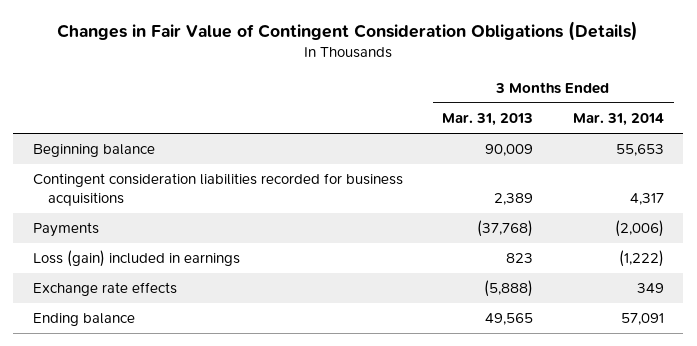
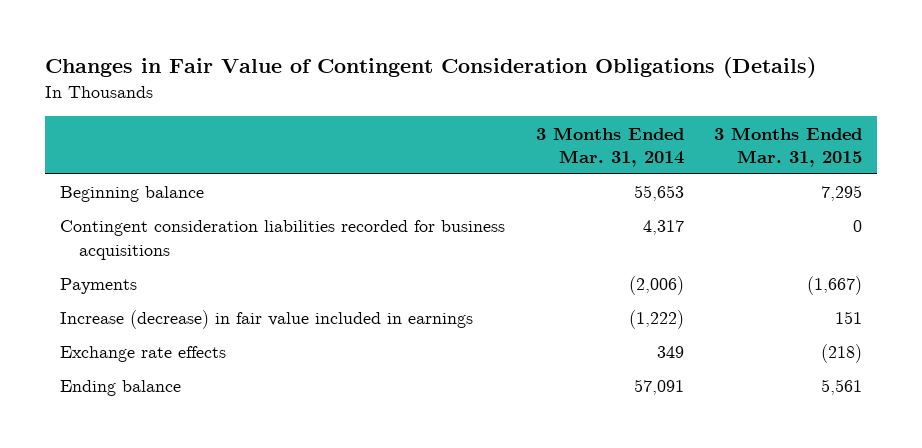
[442,113,534,127] Mar. 31, 2013 -> none
none -> [714,126,863,167] 3 Months Ended Mar. 31, 2015
[32,250,240,268] Loss (gain) included in earnings -> [60,310,474,330] Increase (decrease) in fair value included in earnings

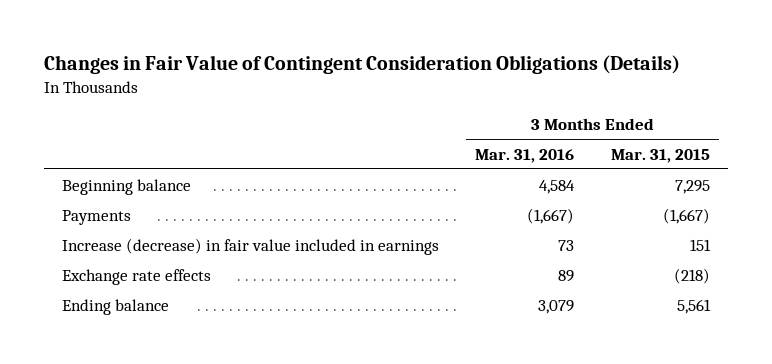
[535,126,684,167] 3 Months Ended Mar. 31, 2014 -> none
none -> [475,148,575,163] Mar. 31, 2016
[60,220,506,260] Contingent consideration liabilities recorded for business acquisitions -> none

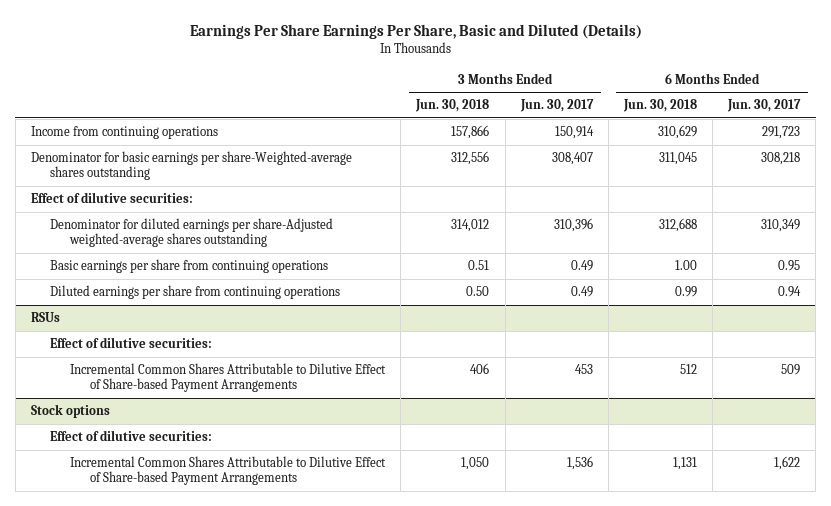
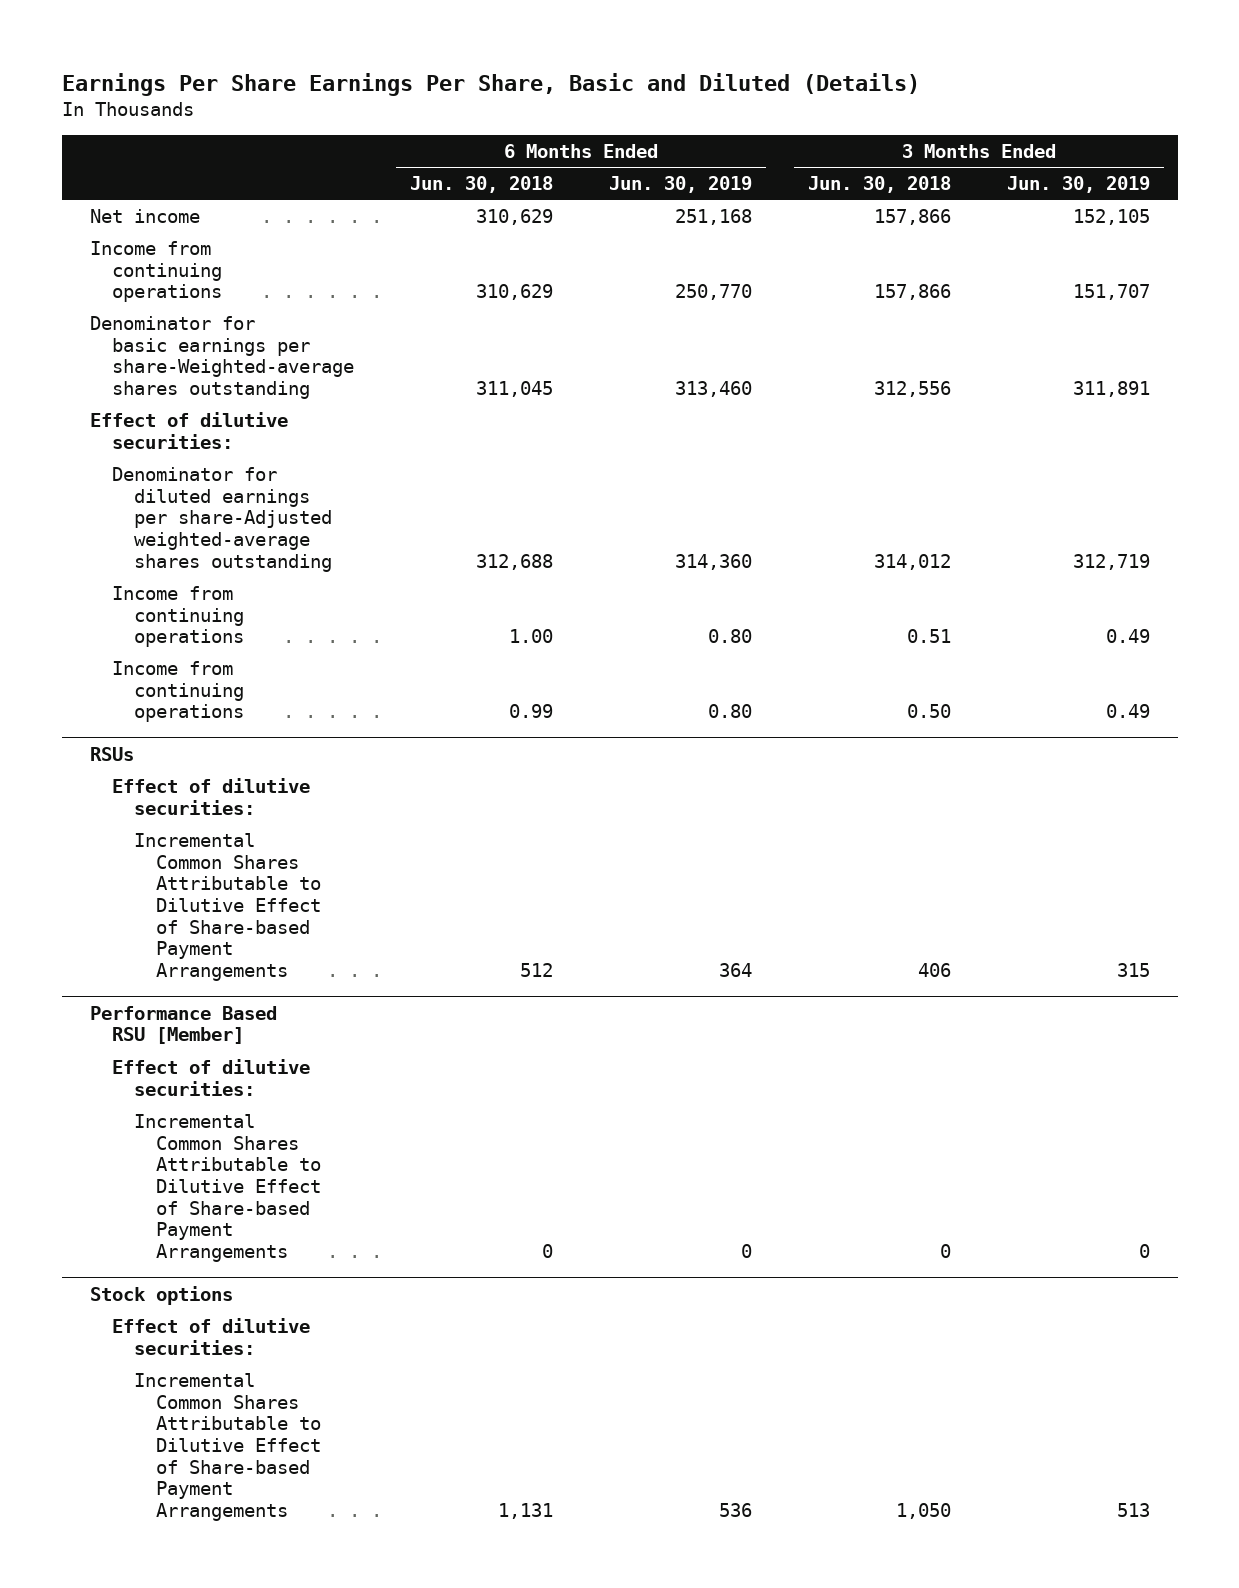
[519,99,594,113] Jun. 30, 2017 -> none
[727,99,802,113] Jun. 30, 2017 -> none
none -> [608,175,752,193] Jun. 30, 2019
none -> [1006,175,1150,193] Jun. 30, 2019
none -> [89,208,200,223] Net income
[50,259,329,274] Basic earnings per share from continuing operations -> [111,585,244,648] Income from continuing operations
[50,285,341,300] Diluted earnings per share from continuing operations -> [111,660,244,723] Income from continuing operations
none -> [89,1005,277,1045] Performance Based RSU [Member]
none -> [111,1058,310,1096] Effect of dilutive securities:
none -> [133,1113,321,1263] Incremental Common Shares Attributable to Dilutive Effect of Share-based Payment Arrangements

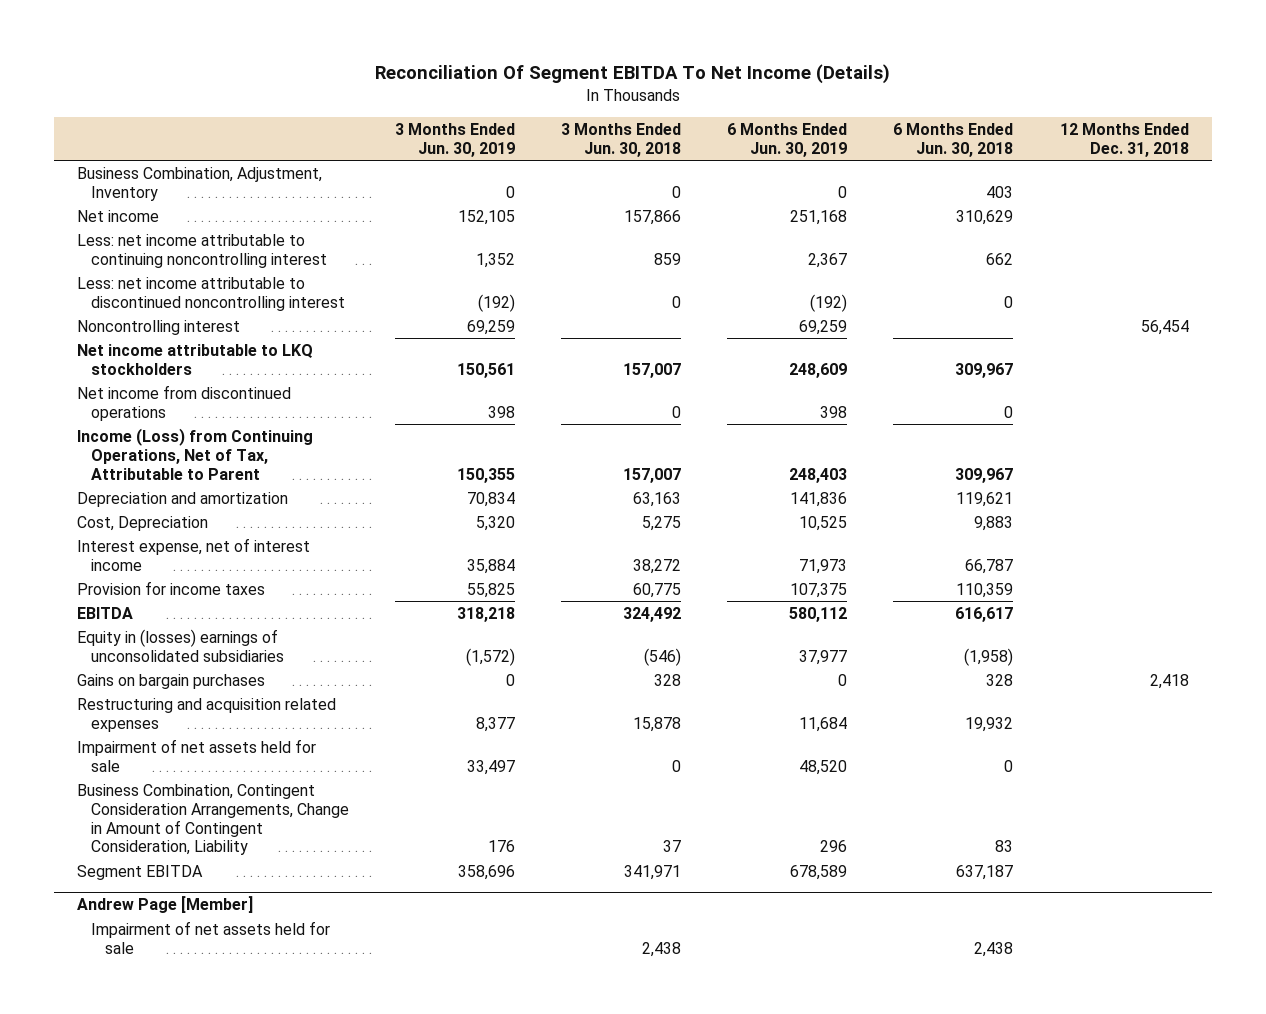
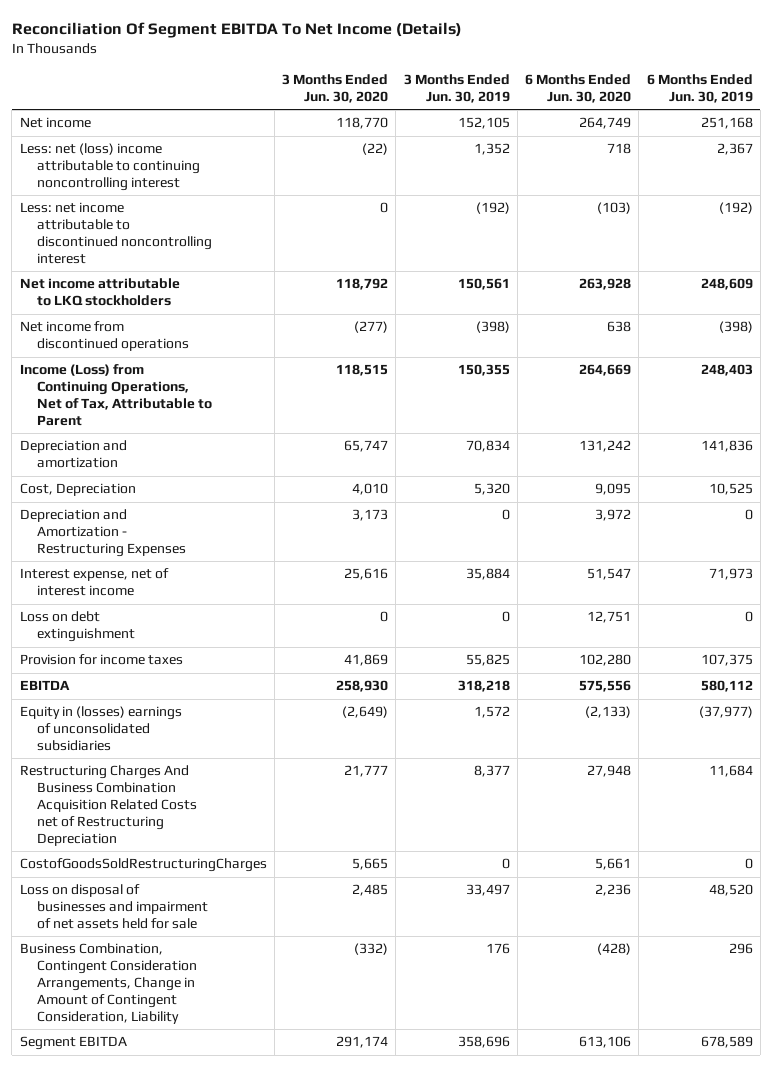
[561,122,682,157] 3 Months Ended Jun. 30, 2018 -> none
[893,122,1014,157] 6 Months Ended Jun. 30, 2018 -> none
[1059,122,1189,157] 12 Months Ended Dec. 31, 2018 -> none
none -> [282,74,389,104] 3 Months Ended Jun. 30, 2020
none -> [525,74,632,104] 6 Months Ended Jun. 30, 2020
[76,166,322,201] Business Combination, Adjustment, Inventory -> none
[76,233,328,268] Less: net income attributable to continuing noncontrolling interest -> [19,143,201,192] Less: net (loss) income attributable to continuing noncontrolling interest
[76,319,240,335] Noncontrolling interest -> none
[488,405,516,418] 398 -> [475,321,510,334] (398)
[820,405,848,418] 398 -> [718,321,753,334] (398)
none -> [19,509,187,558] Depreciation and Amortization - Restructuring Expenses
none -> [19,611,136,643] Loss on debt extinguishment
[76,673,265,689] Gains on bargain purchases -> none
[466,647,516,666] (1,572) -> [473,706,510,719] 1,572
[799,649,848,665] 37,977 -> [698,706,753,719] (37,977)
[76,697,336,732] Restructuring and acquisition related expenses -> [19,765,198,847] Restructuring Charges And Business Combination Acquisition Related Costs net of Restructuring Depreciation
none -> [19,858,267,873] CostofGoodsSoldRestructuringCharges
[76,738,316,772] Impairment of net assets held for sale -> [19,884,209,930] Loss on disposal of businesses and impairment of net assets held for sale
[76,896,253,914] Andrew Page [Member] -> none
[91,920,331,954] Impairment of net assets held for sale -> none

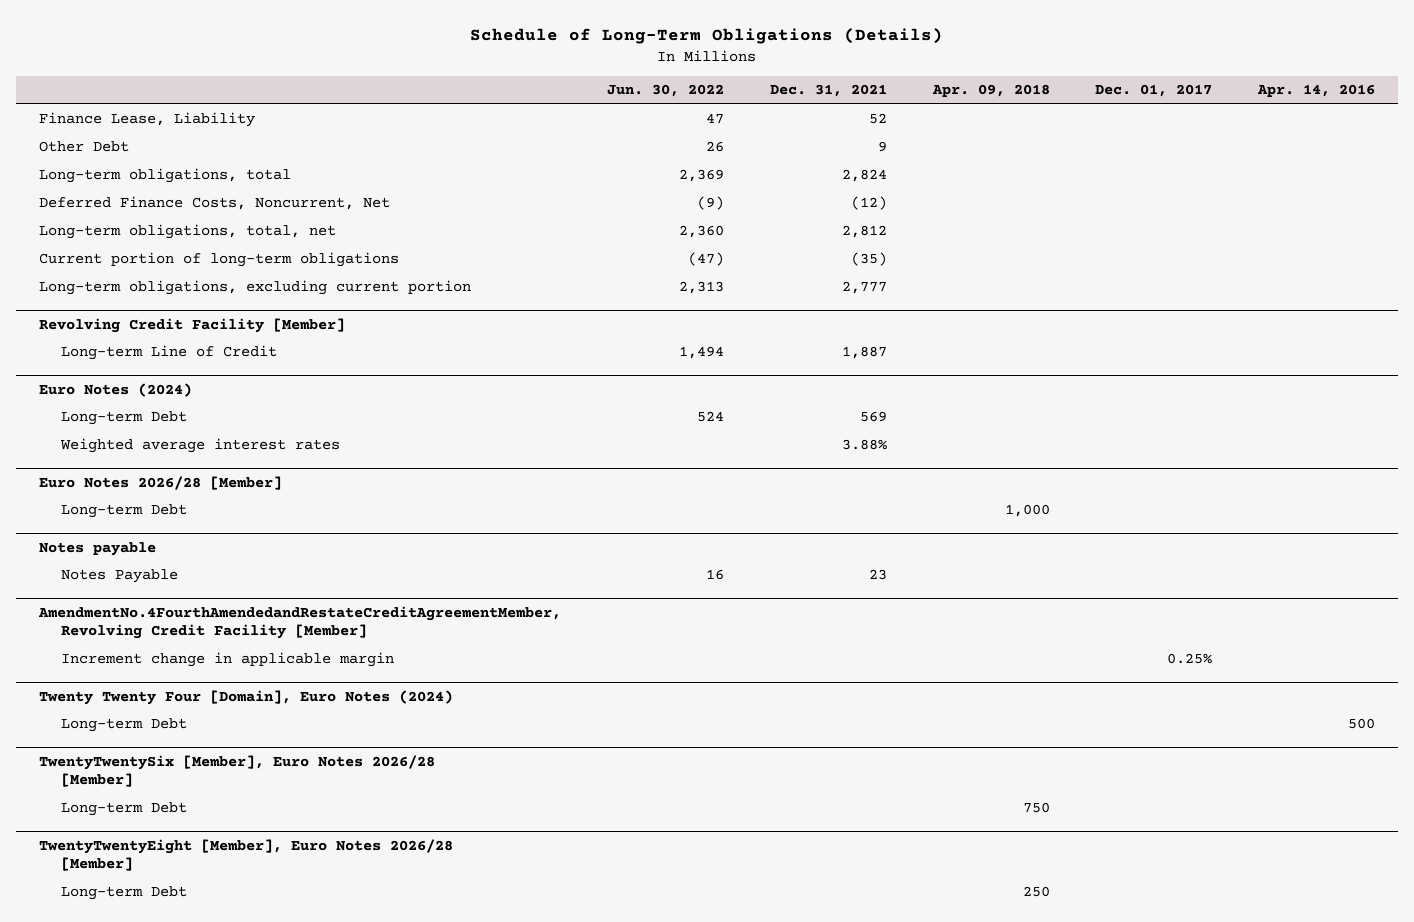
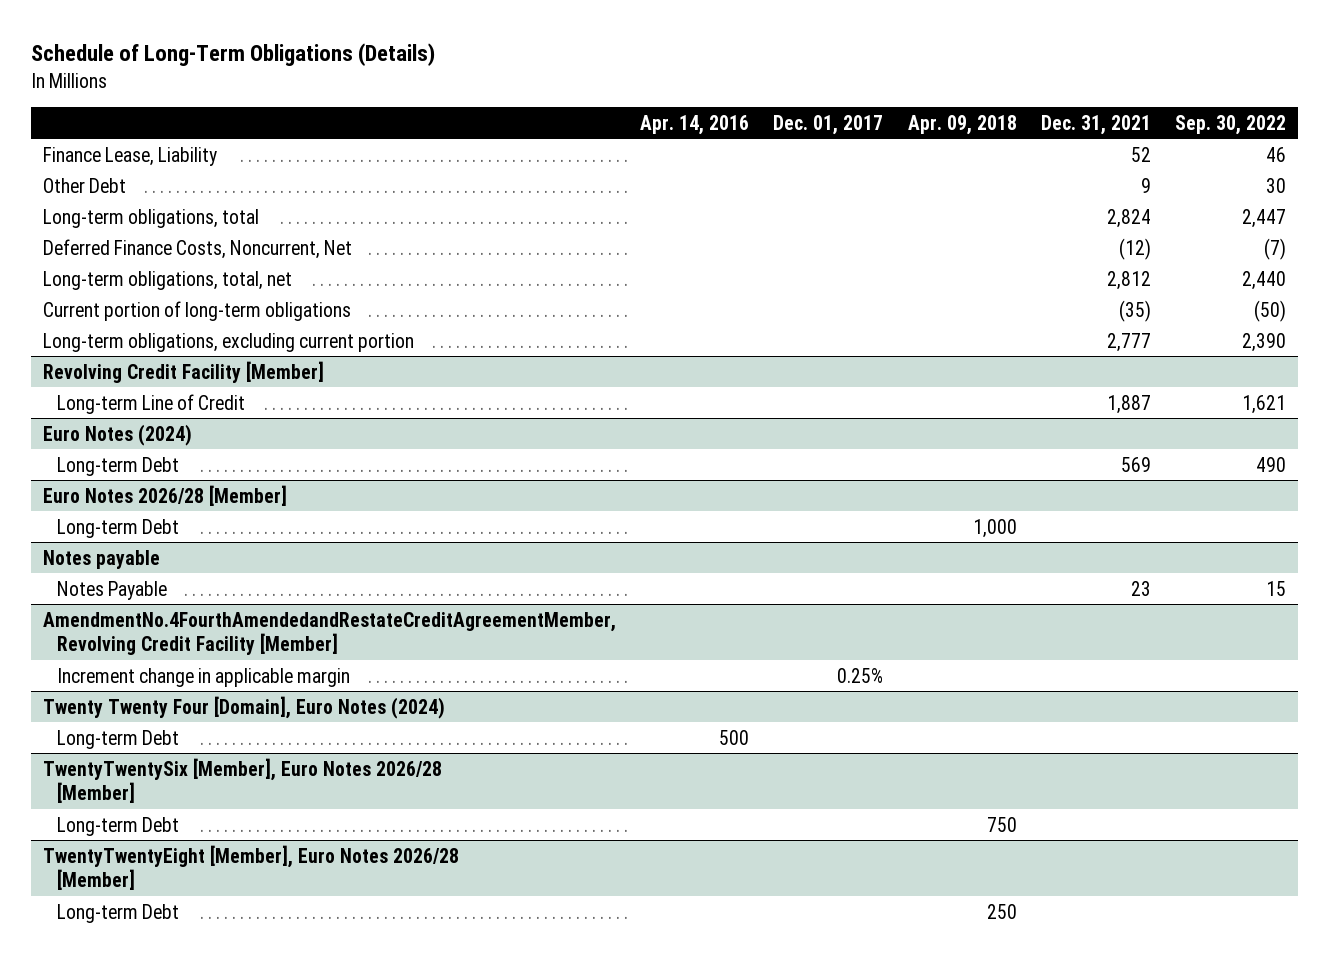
[606,84,724,98] Jun. 30, 2022 -> none
none -> [1175,114,1287,135] Sep. 30, 2022
[60,438,341,454] Weighted average interest rates -> none

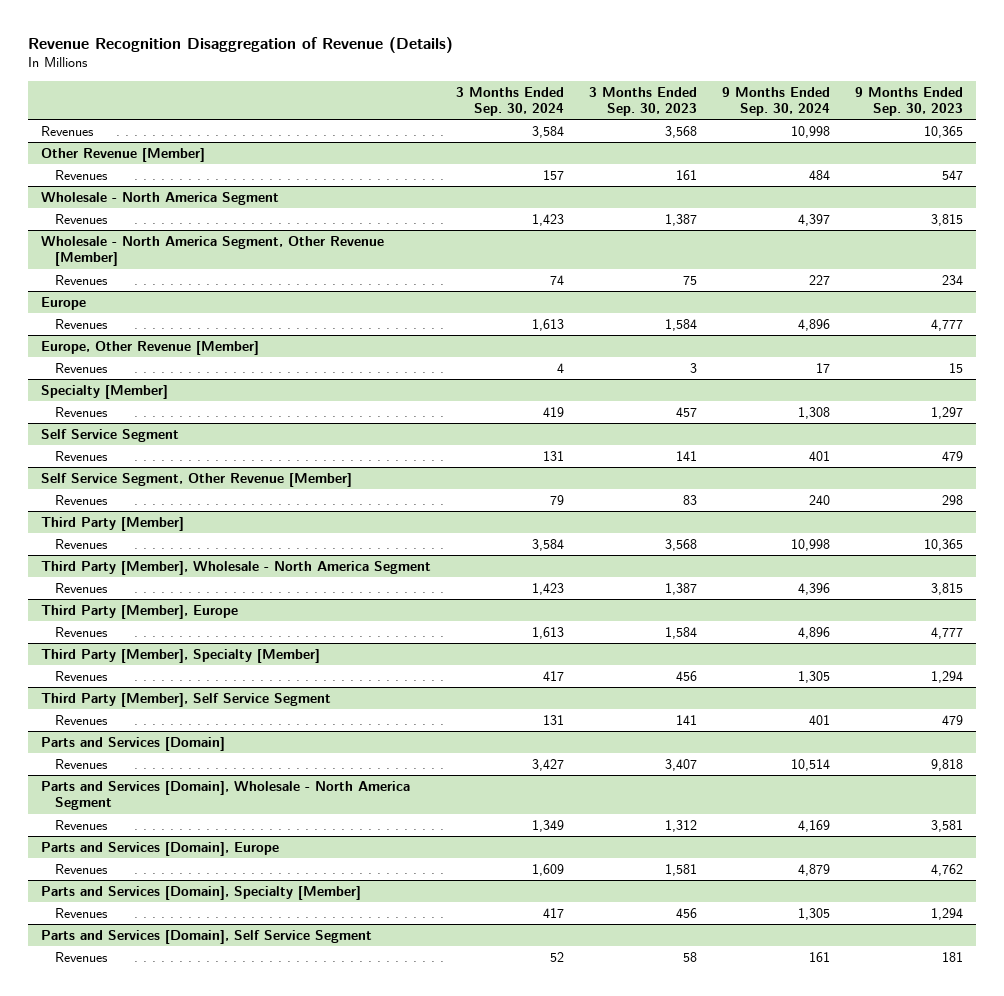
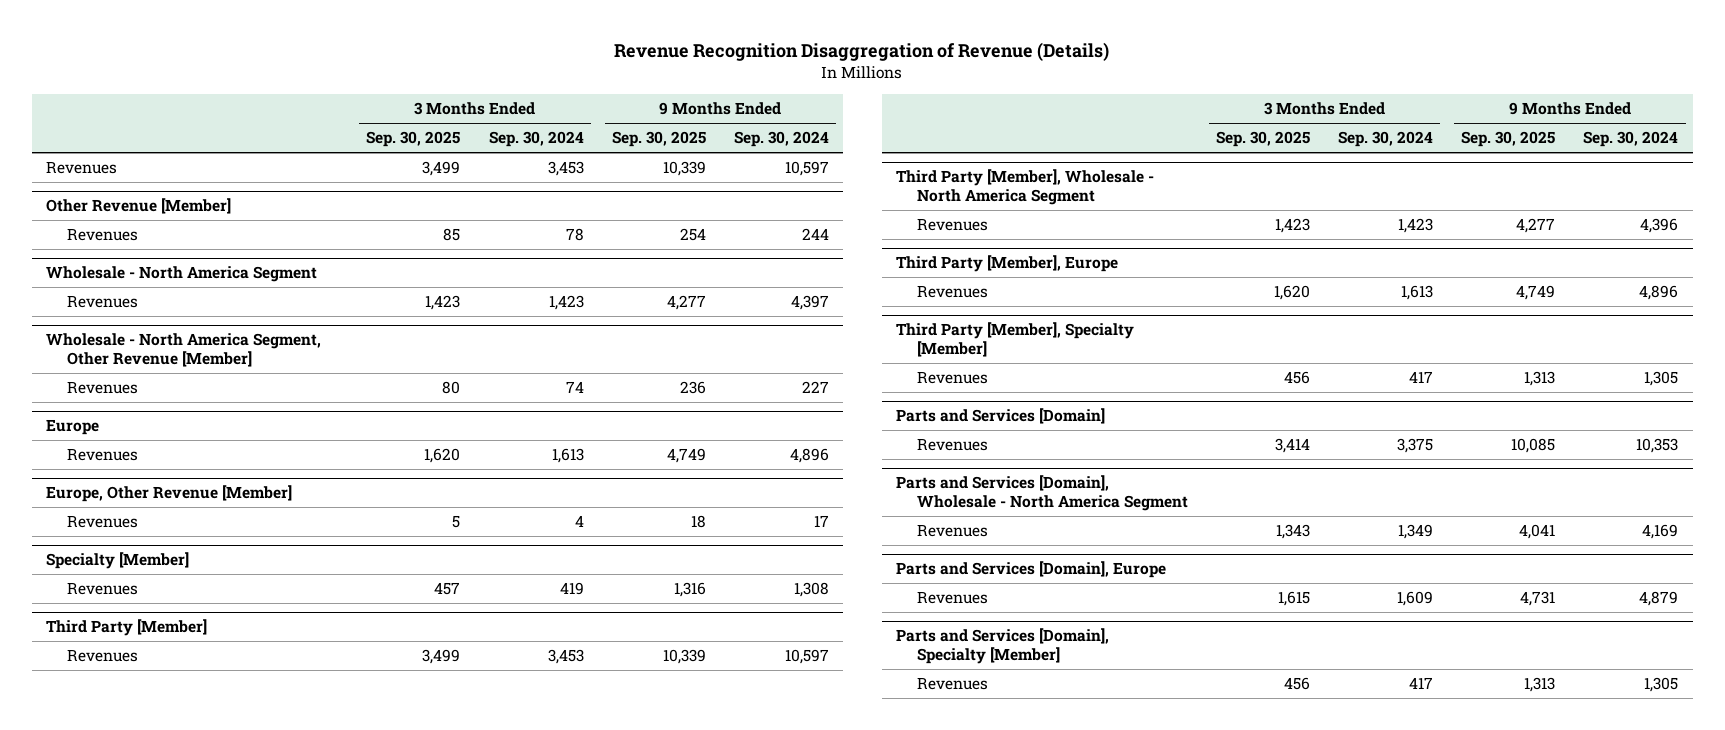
[589,86,698,116] 3 Months Ended Sep. 30, 2023 -> none
[855,86,964,116] 9 Months Ended Sep. 30, 2023 -> none
none -> [366,131,461,148] Sep. 30, 2025
none -> [611,131,706,148] Sep. 30, 2025
[532,125,565,138] 3,584 -> [547,161,584,177] 3,453
[791,125,831,138] 10,998 -> [784,161,829,177] 10,597
[543,169,565,180] 157 -> [565,228,584,242] 78
[809,169,831,180] 484 -> [801,228,829,241] 244
[41,428,180,442] Self Service Segment -> none
[55,450,109,461] Revenues -> none
[41,472,353,487] Self Service Segment, Other Revenue [Member] -> none
[55,494,109,505] Revenues -> none
[532,538,565,551] 3,584 -> [547,649,584,665] 3,453
[791,538,831,551] 10,998 -> [784,649,829,665] 10,597
[41,692,332,707] Third Party [Member], Self Service Segment -> none
[55,714,109,725] Revenues -> none
[532,758,565,771] 3,427 -> [1397,438,1434,454] 3,375
[791,758,831,771] 10,514 -> [1636,438,1679,454] 10,353
[41,929,373,944] Parts and Services [Domain], Self Service Segment -> none
[55,951,109,962] Revenues -> none

